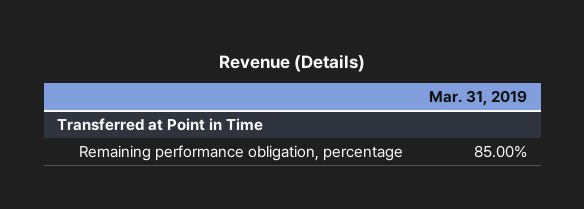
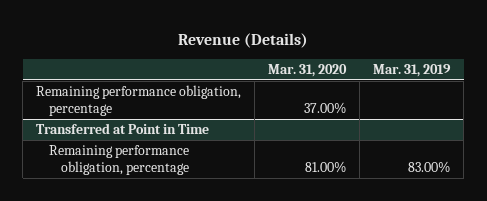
none -> [268,63,348,77] Mar. 31, 2020
none -> [36,85,242,116] Remaining performance obligation, percentage
[474,145,528,159] 85.00% -> [408,160,451,173] 83.00%

